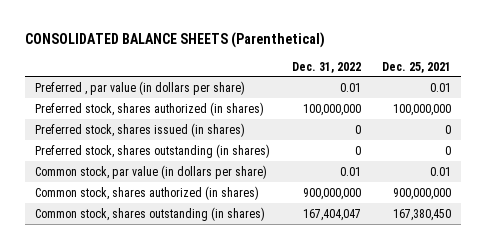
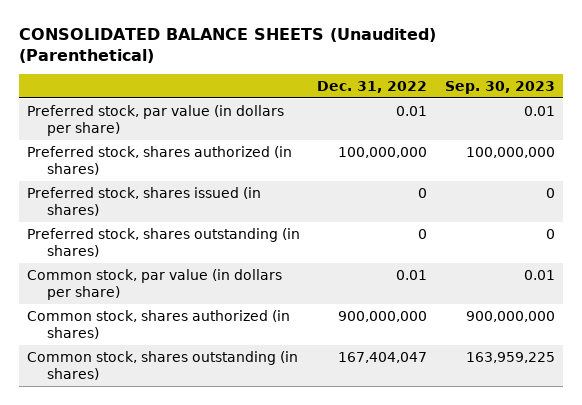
[24,31,325,48] CONSOLIDATED BALANCE SHEETS (Parenthetical) -> [18,27,436,63] CONSOLIDATED BALANCE SHEETS (Unaudited) (Parenthetical)
[381,61,451,73] Dec. 25, 2021 -> none
none -> [444,80,555,94] Sep. 30, 2023
[35,80,246,95] Preferred , par value (in dollars per share) -> [27,104,285,136] Preferred stock, par value (in dollars per share)

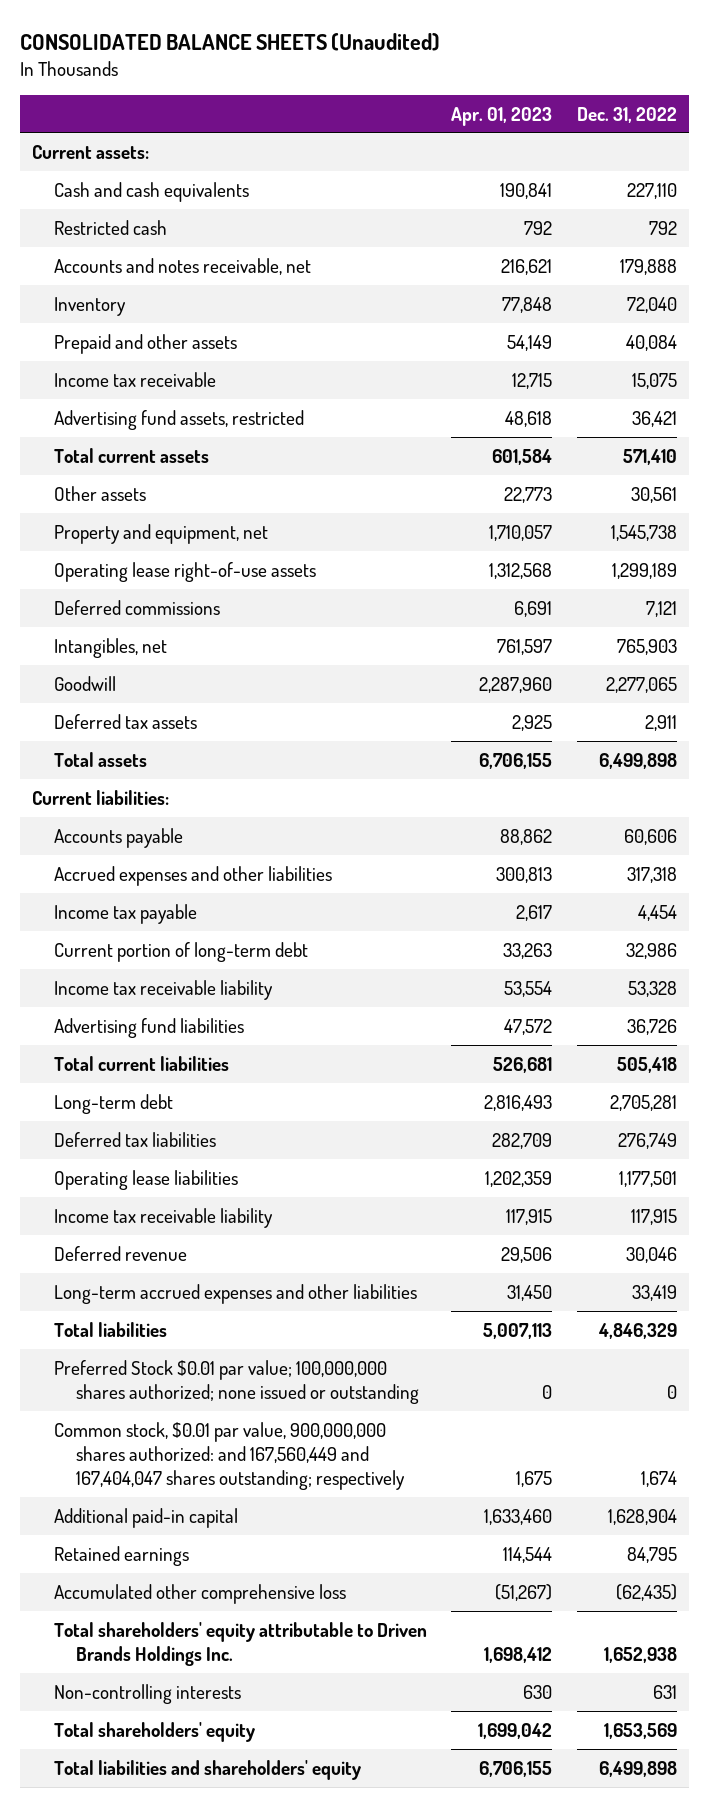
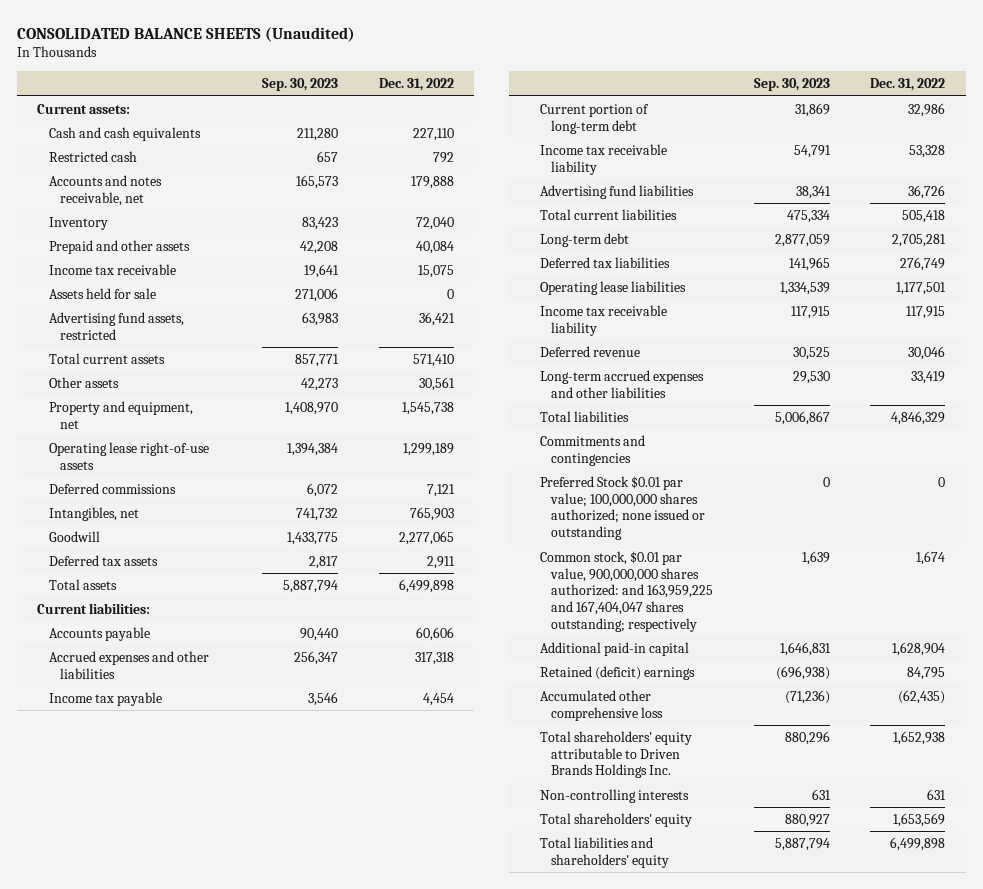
[451,106,553,126] Apr. 01, 2023 -> none
none -> [262,78,339,92] Sep. 30, 2023
none -> [48,287,156,299] Assets held for sale
none -> [540,434,646,466] Commitments and contingencies
[54,1421,405,1490] Common stock, $0.01 par value, 900,000,000 shares authorized: and 167,560,449 and 167,404,047 shares outstanding; respectively -> [540,550,714,632] Common stock, $0.01 par value, 900,000,000 shares authorized: and 163,959,225 and 167,404,047 shares outstanding; respectively
[54,1545,190,1566] Retained earnings -> [540,665,696,680] Retained (deficit) earnings

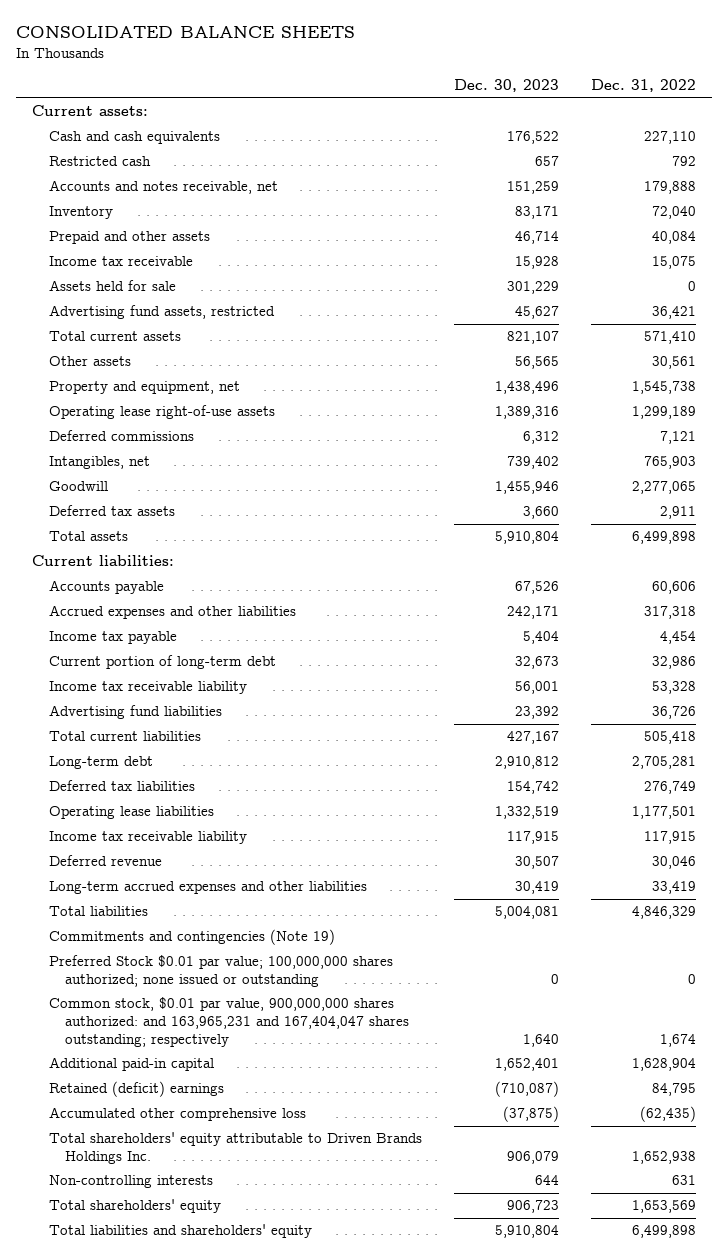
[17,26,356,42] CONSOLIDATED BALANCE SHEETS (Unaudited) -> [15,26,355,39] CONSOLIDATED BALANCE SHEETS
[262,78,339,92] Sep. 30, 2023 -> none
none -> [453,79,559,93] Dec. 30, 2023
[540,434,646,466] Commitments and contingencies -> [48,929,335,946] Commitments and contingencies (Note 19)
[540,550,714,632] Common stock, $0.01 par value, 900,000,000 shares authorized: and 163,959,225 and 167,404,047 shares outstanding; respectively -> [48,997,410,1047] Common stock, $0.01 par value, 900,000,000 shares authorized: and 163,965,231 and 167,404,047 shares outstanding; respectively

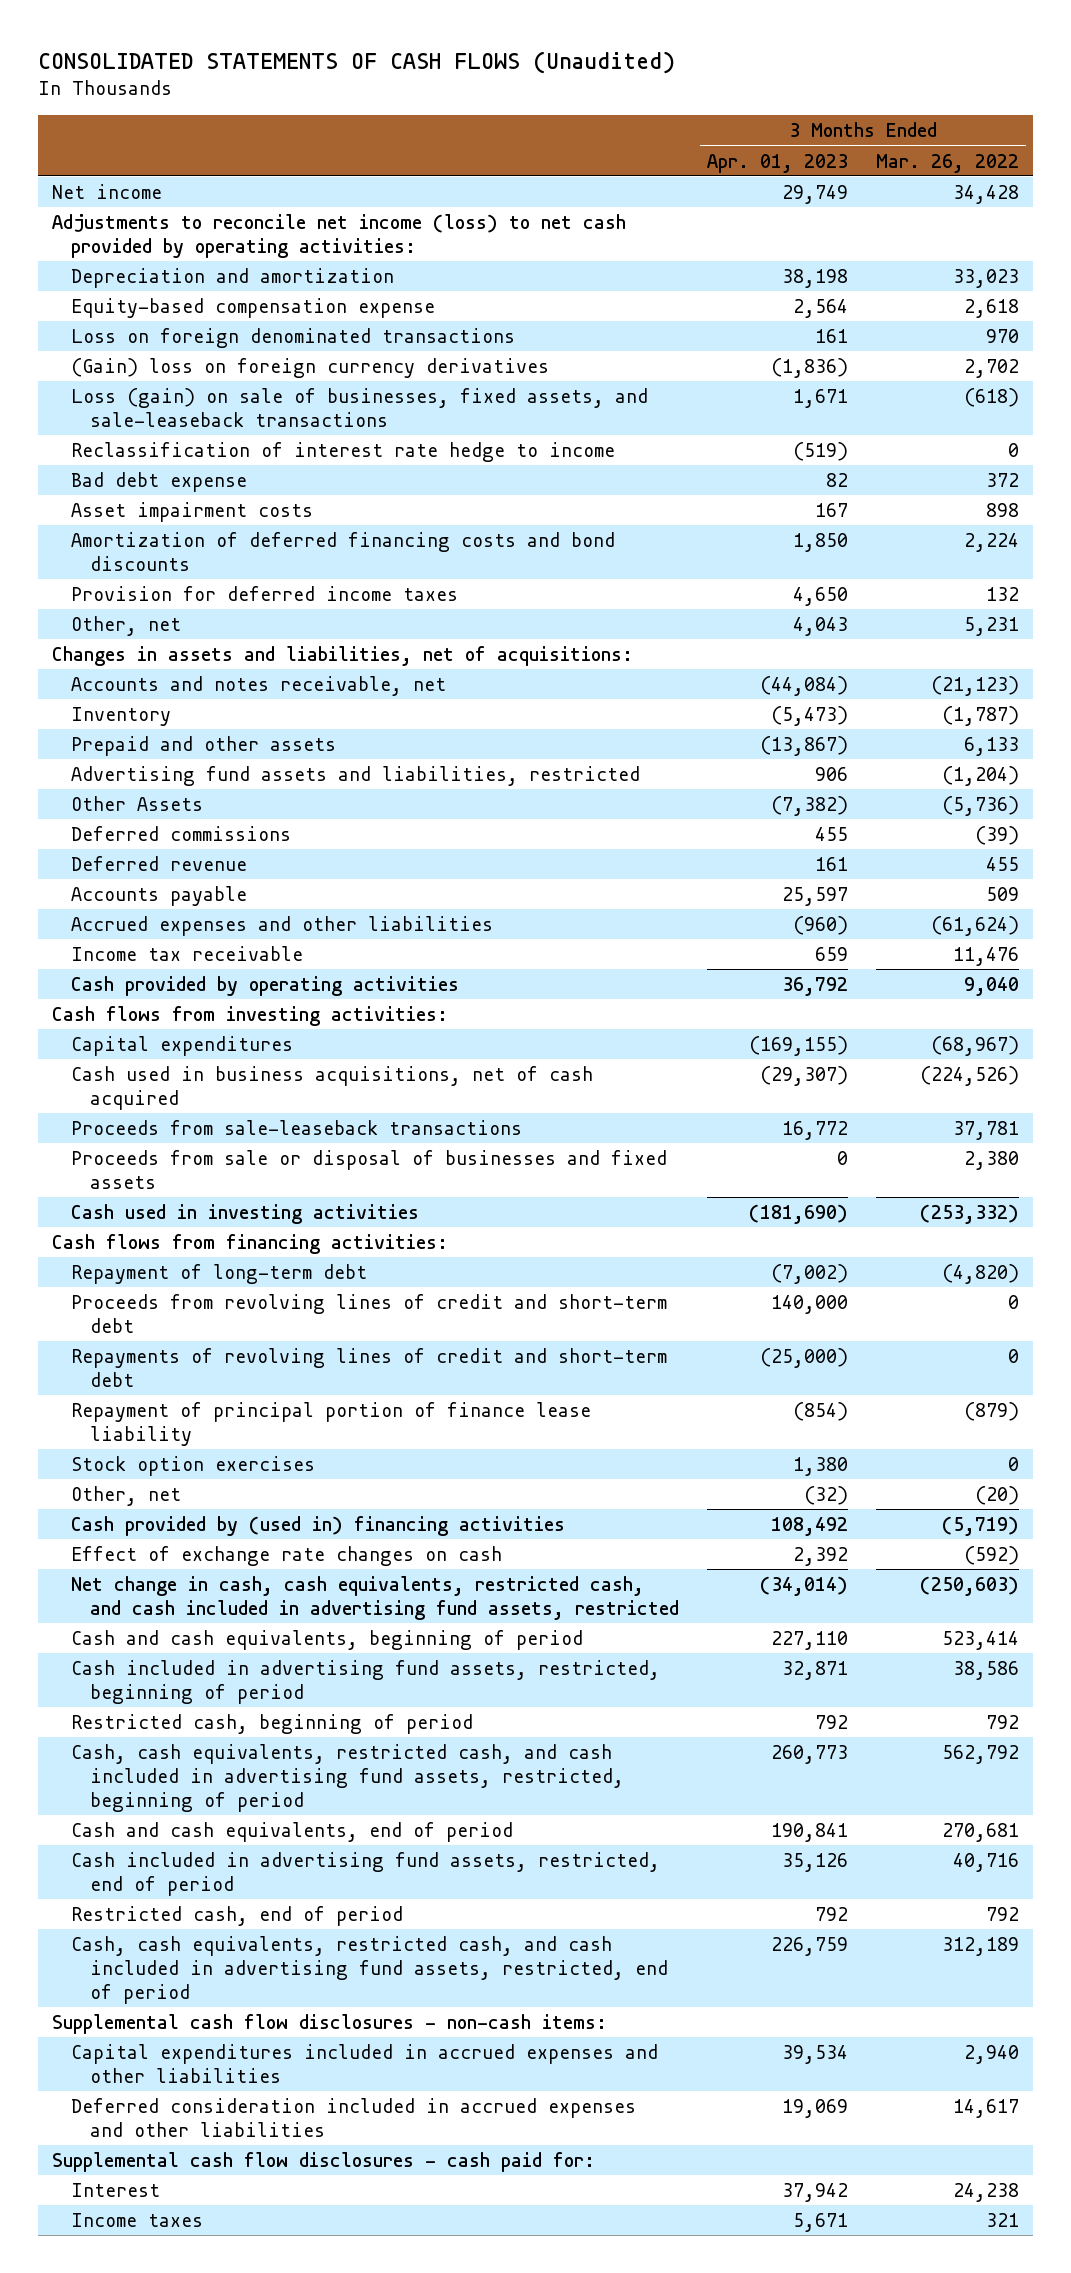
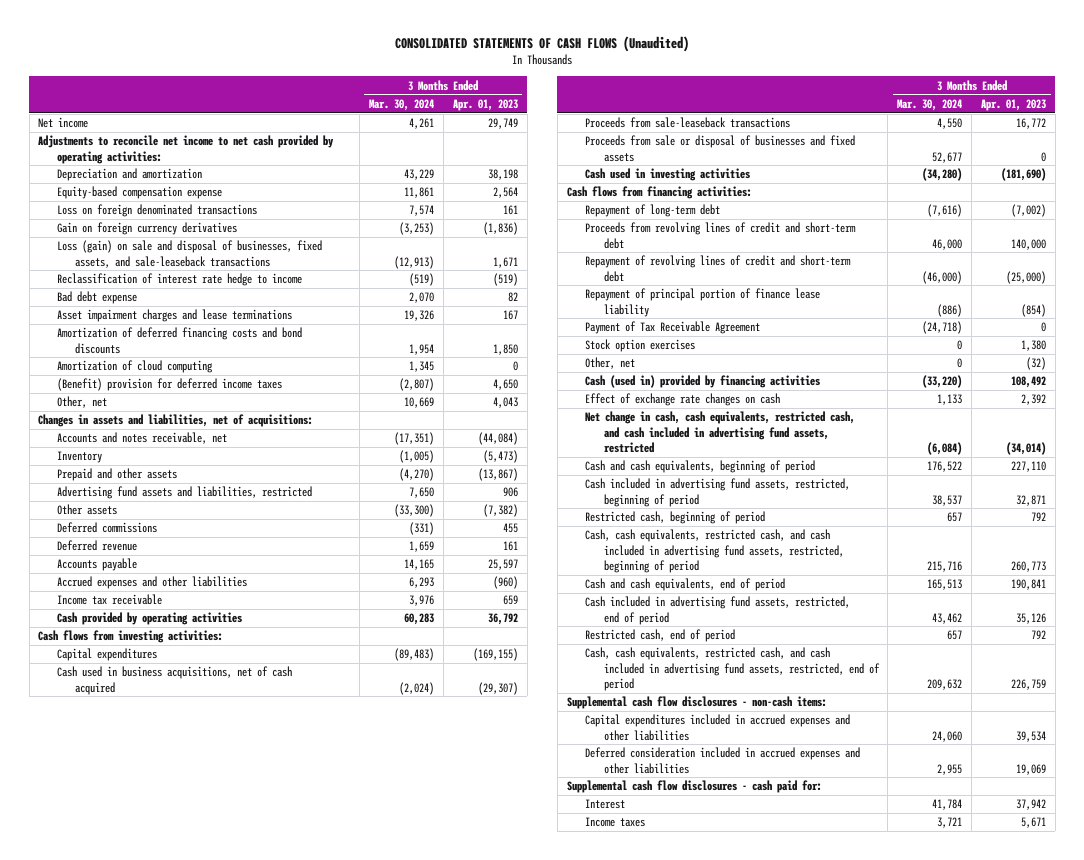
[876,153,1020,173] Mar. 26, 2022 -> none
none -> [369,98,435,111] Mar. 30, 2024
[52,214,627,258] Adjustments to reconcile net income (loss) to net cash provided by operating activities: -> [38,135,335,164] Adjustments to reconcile net income to net cash provided by operating activities:
[70,358,549,379] (Gain) loss on foreign currency derivatives -> [56,222,237,236] Gain on foreign currency derivatives
[70,388,648,427] Loss (gain) on sale of businesses, fixed assets, and sale-leaseback transactions -> [56,240,322,268] Loss (gain) on sale and disposal of businesses, fixed assets, and sale-leaseback transactions
[70,502,313,523] Asset impairment costs -> [56,309,292,323] Asset impairment charges and lease terminations
none -> [56,360,213,374] Amortization of cloud computing
[70,586,458,602] Provision for deferred income taxes -> [56,378,282,392] (Benefit) provision for deferred income taxes
[70,796,203,812] Other Assets -> [56,504,117,516] Other assets
[70,1348,667,1387] Repayments of revolving lines of credit and short-term debt -> [585,255,852,282] Repayment of revolving lines of credit and short-term debt
none -> [585,321,761,335] Payment of Tax Receivable Agreement
[70,1516,565,1537] Cash provided by (used in) financing activities -> [585,375,821,389] Cash (used in) provided by financing activities

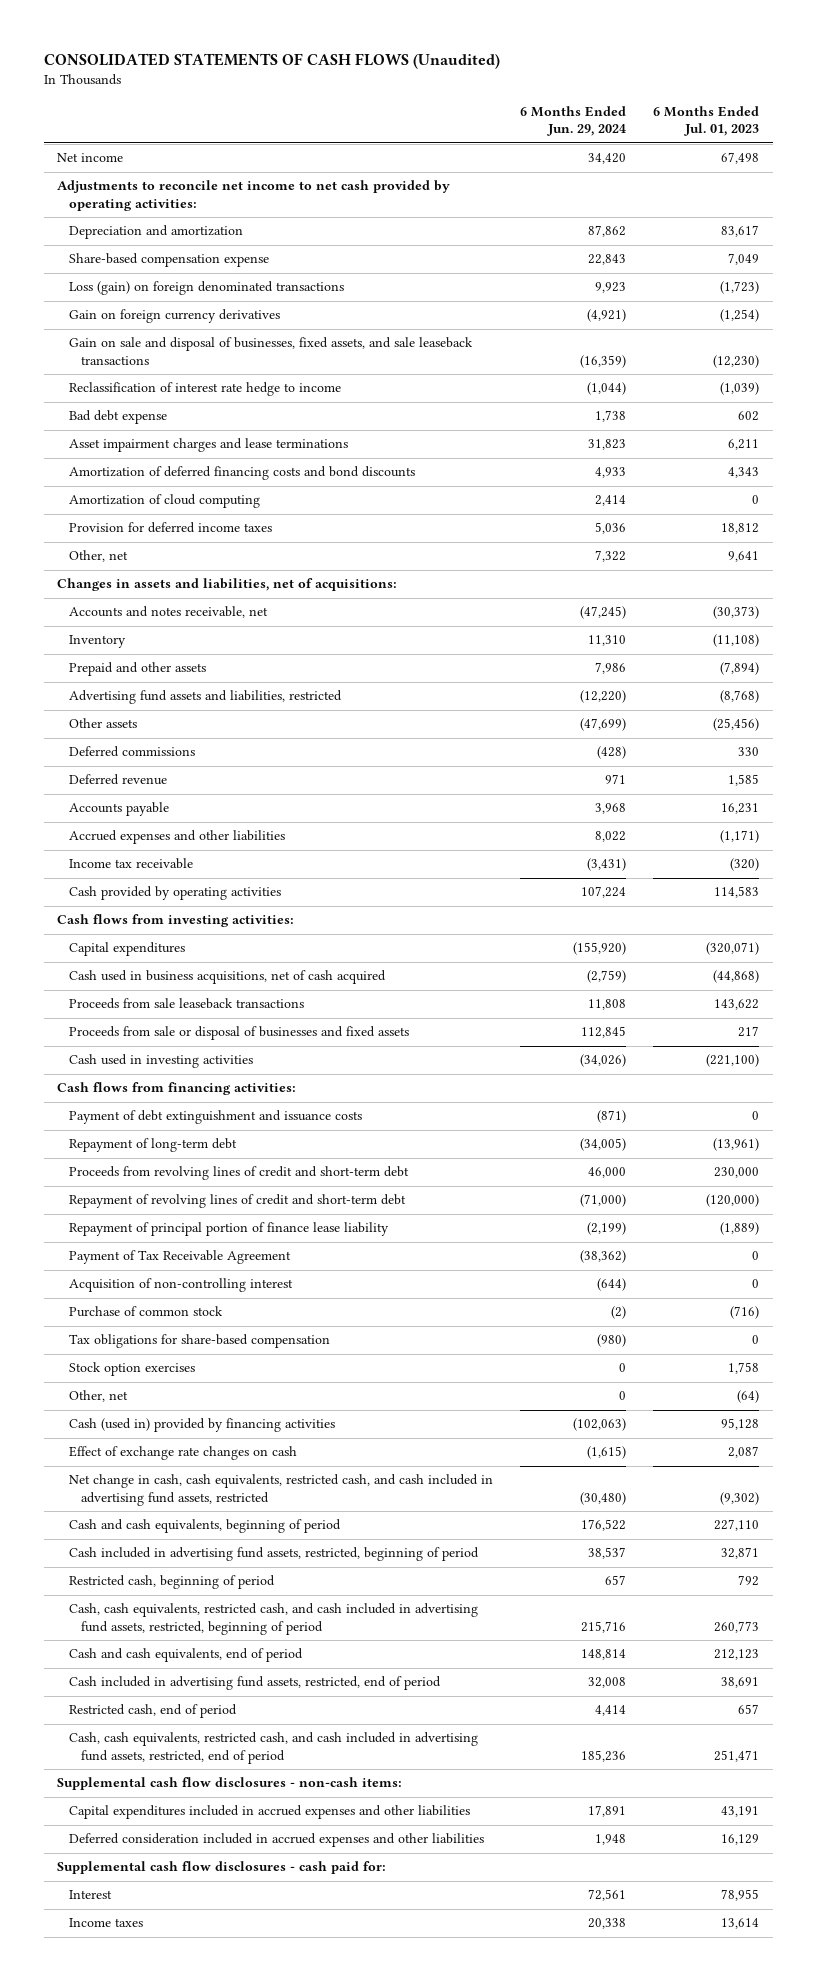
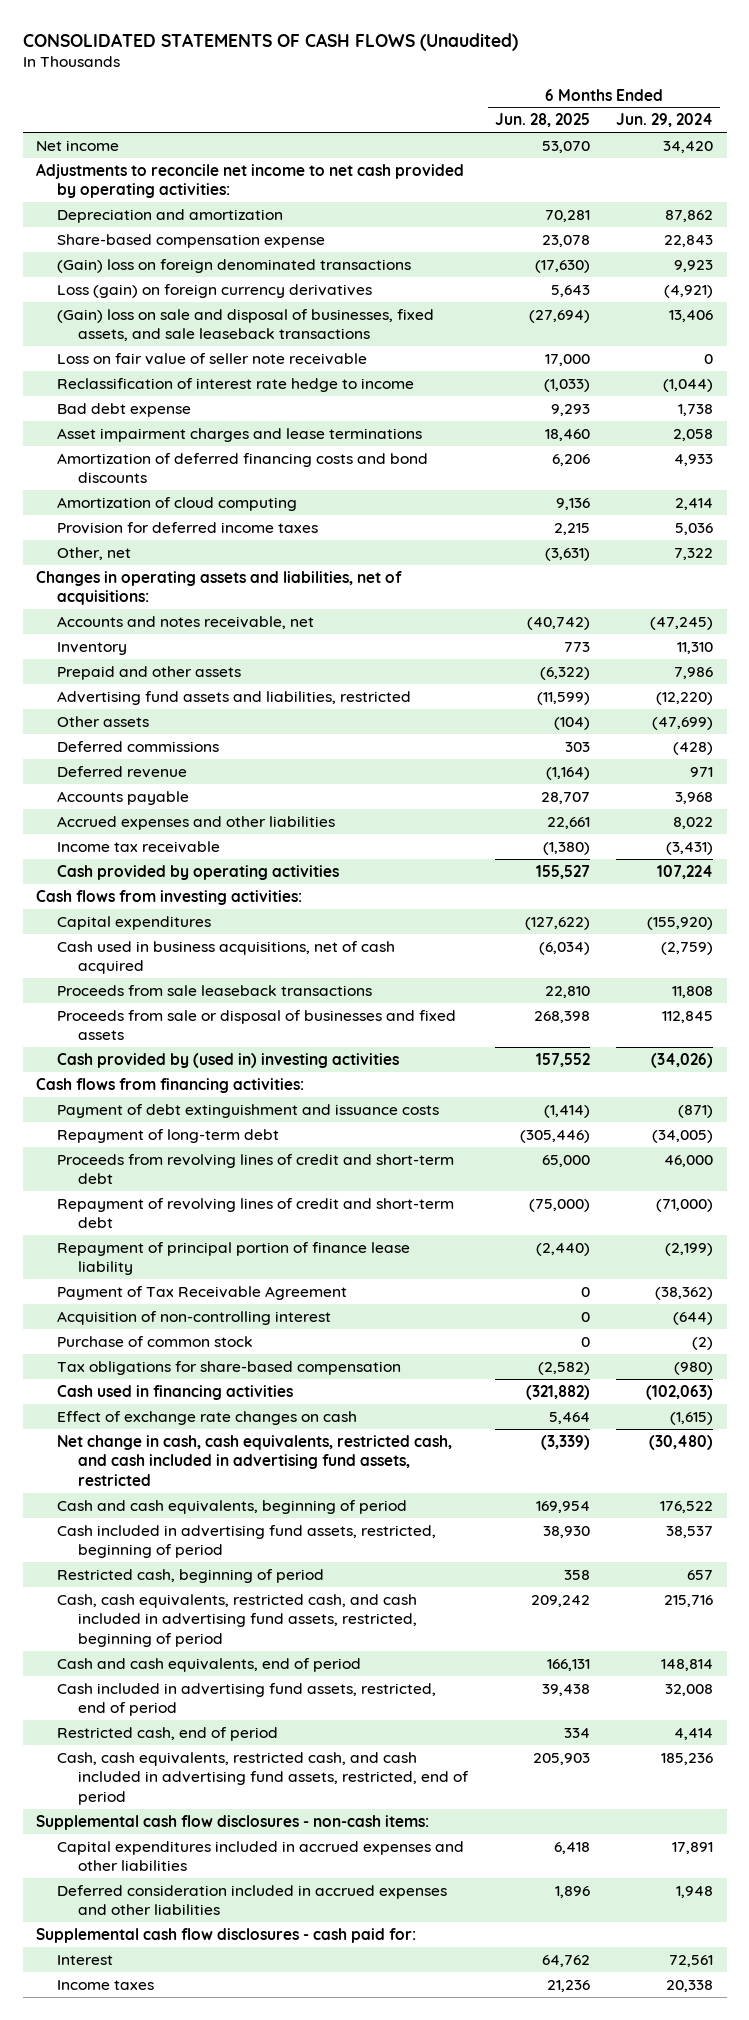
[653,106,760,137] 6 Months Ended Jul. 01, 2023 -> none
none -> [494,113,590,128] Jun. 28, 2025
[69,281,345,296] Loss (gain) on foreign denominated transactions -> [56,258,411,273] (Gain) loss on foreign denominated transactions
[69,309,281,324] Gain on foreign currency derivatives -> [56,283,372,298] Loss (gain) on foreign currency derivatives
[69,337,474,365] Gain on sale and disposal of businesses, fixed assets, and sale leaseback transactions -> [56,308,434,342] (Gain) loss on sale and disposal of businesses, fixed assets, and sale leaseback transactions
[580,354,627,368] (16,359) -> [669,309,714,322] 13,406
none -> [56,352,367,365] Loss on fair value of seller note receivable
[588,439,627,451] 31,823 -> [673,428,714,441] 2,058
[57,578,398,592] Changes in assets and liabilities, net of acquisitions: -> [35,570,402,606] Changes in operating assets and liabilities, net of acquisitions:
[69,1054,254,1069] Cash used in investing activities -> [56,1052,399,1068] Cash provided by (used in) investing activities
[69,1362,196,1377] Stock option exercises -> none
[69,1390,129,1403] Other, net -> none
[69,1418,336,1433] Cash (used in) provided by financing activities -> [56,1384,293,1400] Cash used in financing activities

